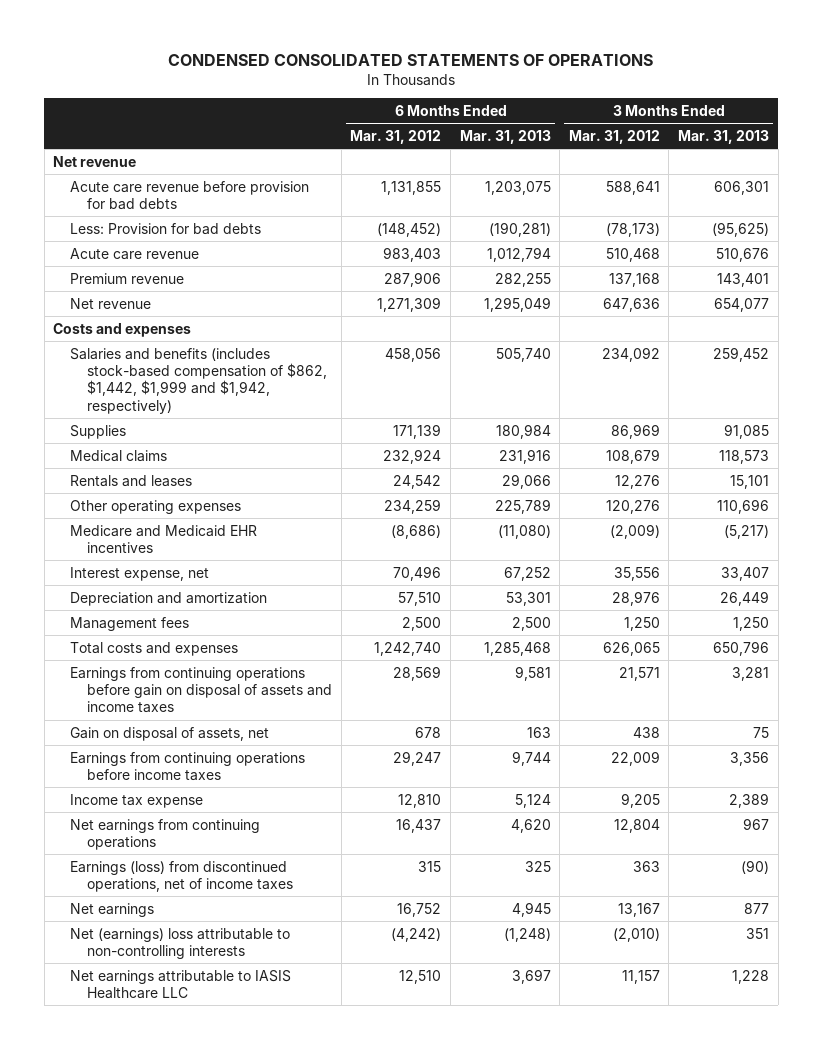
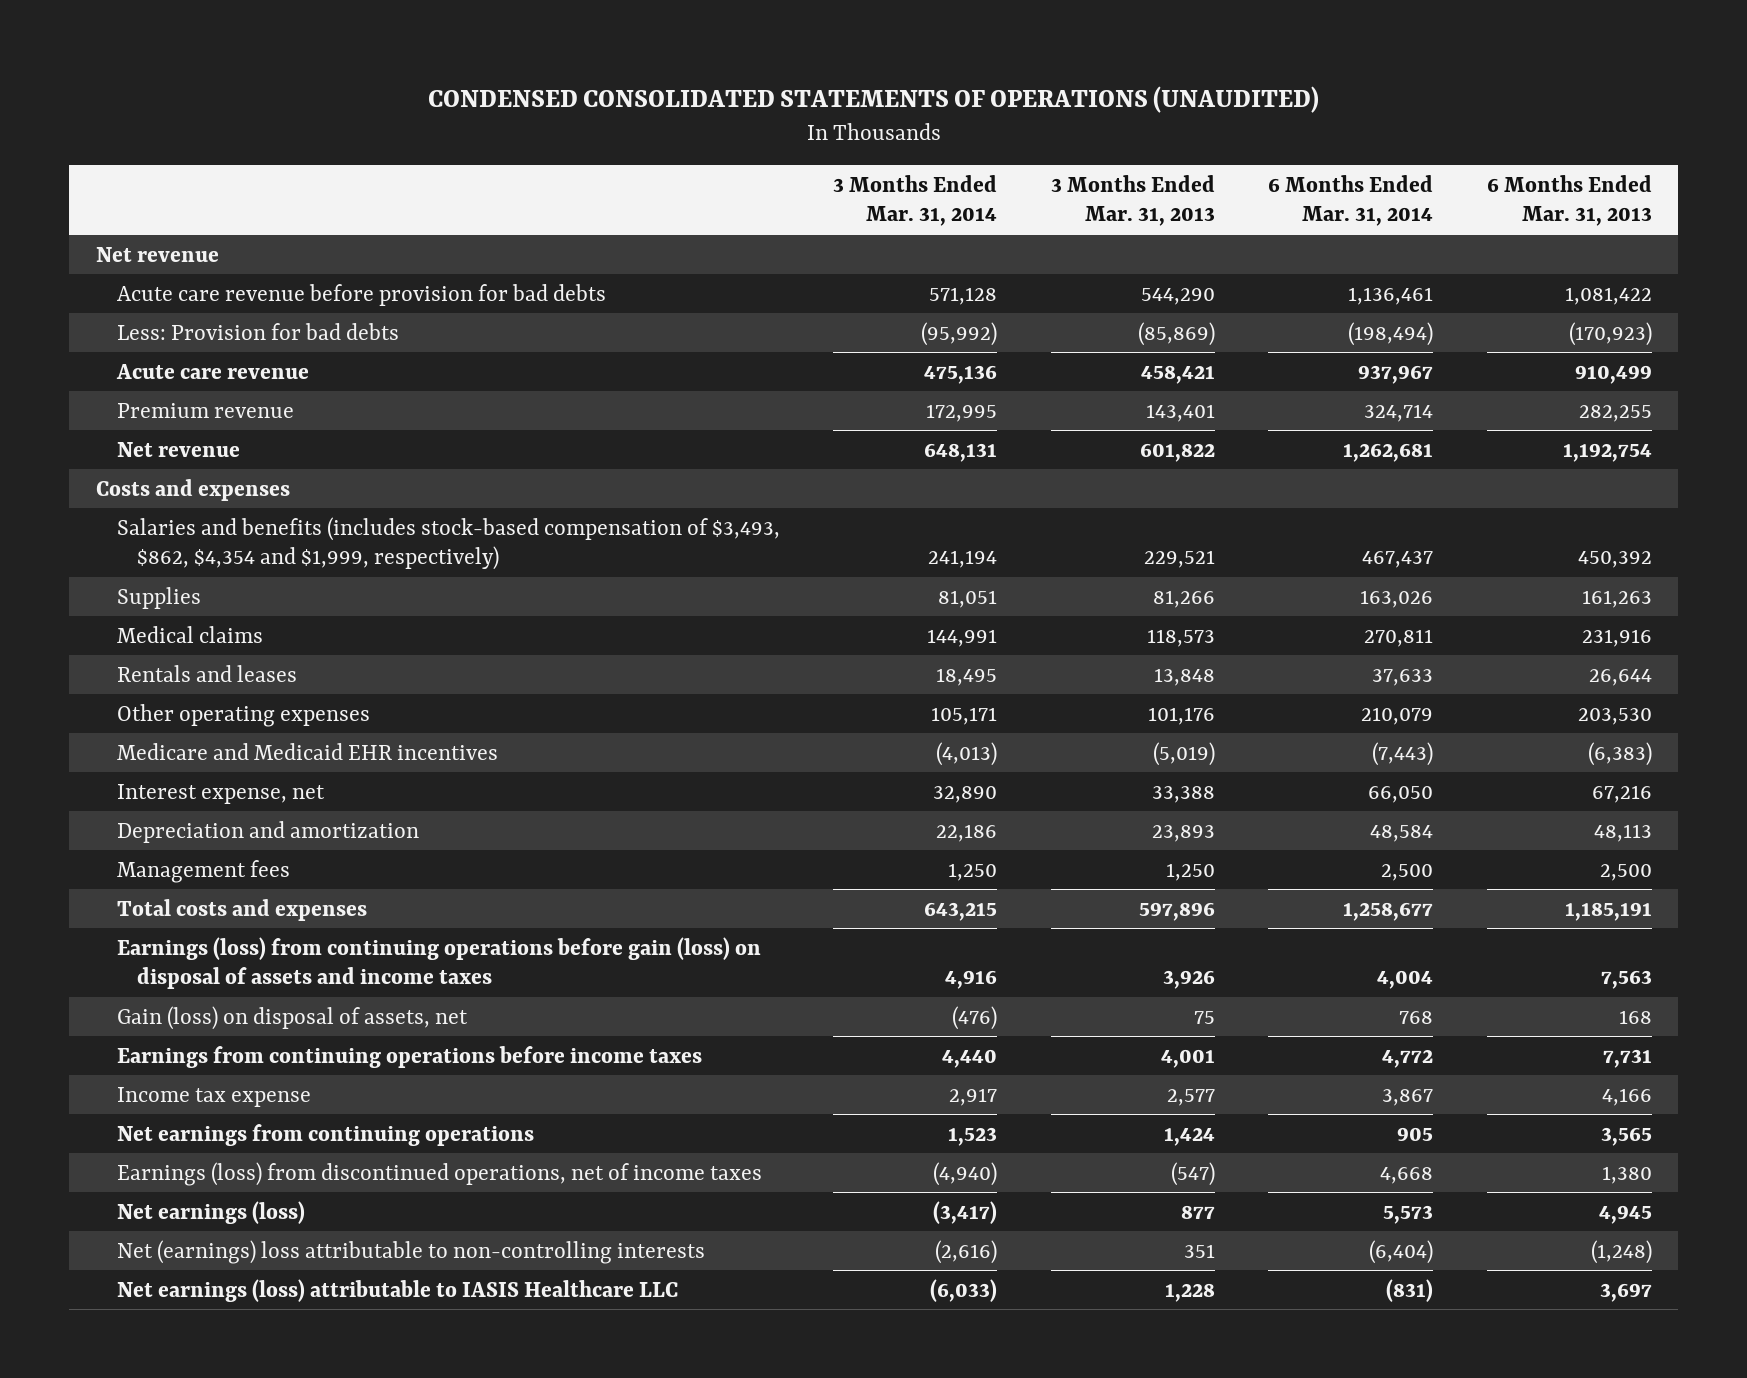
[168,53,654,66] CONDENSED CONSOLIDATED STATEMENTS OF OPERATIONS -> [427,86,1319,114] CONDENSED CONSOLIDATED STATEMENTS OF OPERATIONS (UNAUDITED)
[350,130,442,145] Mar. 31, 2012 -> none
[568,130,660,145] Mar. 31, 2012 -> none
none -> [833,174,998,227] 3 Months Ended Mar. 31, 2014
none -> [1268,174,1434,227] 6 Months Ended Mar. 31, 2014
[484,180,551,195] 1,203,075 -> [1564,286,1652,305] 1,081,422
[713,180,769,195] 606,301 -> [1140,287,1215,305] 544,290
[488,221,551,237] (190,281) -> [1568,321,1652,346] (170,923)
[711,221,769,237] (95,625) -> [1137,321,1215,346] (85,869)
[486,246,551,262] 1,012,794 -> [1574,364,1652,384] 910,499
[715,247,769,262] 510,676 -> [1140,364,1215,384] 458,421
[483,296,551,312] 1,295,049 -> [1562,442,1652,462] 1,192,754
[713,297,769,312] 654,077 -> [1139,442,1215,462] 601,822
[70,347,328,414] Salaries and benefits (includes stock-based compensation of $862, $1,442, $1,999 and $1,942, respectively) -> [116,516,780,571] Salaries and benefits (includes stock-based compensation of $3,493, $862, $4,354 and $1,999, respectively)
[495,347,551,362] 505,740 -> [1577,551,1652,569] 450,392
[712,346,769,362] 259,452 -> [1143,550,1215,569] 229,521
[495,423,551,439] 180,984 -> [1581,589,1652,608] 161,263
[723,423,769,439] 91,085 -> [1152,589,1215,608] 81,266
[501,473,551,489] 29,066 -> [1588,668,1652,686] 26,644
[729,474,769,489] 15,101 -> [1153,667,1215,686] 13,848
[494,498,551,514] 225,789 -> [1577,707,1652,725] 203,530
[716,498,769,514] 110,696 -> [1147,706,1215,725] 101,176
[497,524,551,539] (11,080) -> [1587,741,1652,766] (6,383)
[723,524,769,539] (5,217) -> [1152,741,1215,766] (5,019)
[503,566,551,581] 67,252 -> [1591,784,1652,803] 67,216
[720,566,769,581] 33,407 -> [1151,785,1215,803] 33,388
[505,591,551,606] 53,301 -> [1593,823,1652,842] 48,113
[719,590,769,606] 26,449 -> [1151,824,1215,842] 23,893
[483,641,551,656] 1,285,468 -> [1564,901,1652,921] 1,185,191
[712,640,769,656] 650,796 -> [1138,901,1215,921] 597,896
[70,666,333,714] Earnings from continuing operations before gain on disposal of assets and income taxes -> [116,936,761,990] Earnings (loss) from continuing operations before gain (loss) on disposal of assets and income taxes
[514,665,551,681] 9,581 -> [1600,970,1652,990] 7,563
[731,666,769,681] 3,281 -> [1162,970,1215,990] 3,926
[70,726,270,741] Gain on disposal of assets, net -> [116,1005,468,1030] Gain (loss) on disposal of assets, net
[526,726,551,738] 163 -> [1618,1009,1652,1024] 168
[511,750,551,766] 9,744 -> [1602,1048,1652,1068] 7,731
[729,751,769,766] 3,356 -> [1160,1048,1215,1068] 4,001
[514,793,551,808] 5,124 -> [1601,1087,1652,1106] 4,166
[728,792,769,808] 2,389 -> [1166,1088,1215,1106] 2,577
[510,818,551,833] 4,620 -> [1600,1126,1652,1146] 3,565
[742,817,769,830] 967 -> [1163,1127,1215,1146] 1,424
[524,860,551,872] 325 -> [1601,1165,1652,1184] 1,380
[740,859,769,874] (90) -> [1170,1161,1215,1186] (547)
[70,902,155,917] Net earnings -> [116,1200,305,1224] Net earnings (loss)
[70,969,292,999] Net earnings attributable to IASIS Healthcare LLC -> [116,1278,678,1302] Net earnings (loss) attributable to IASIS Healthcare LLC

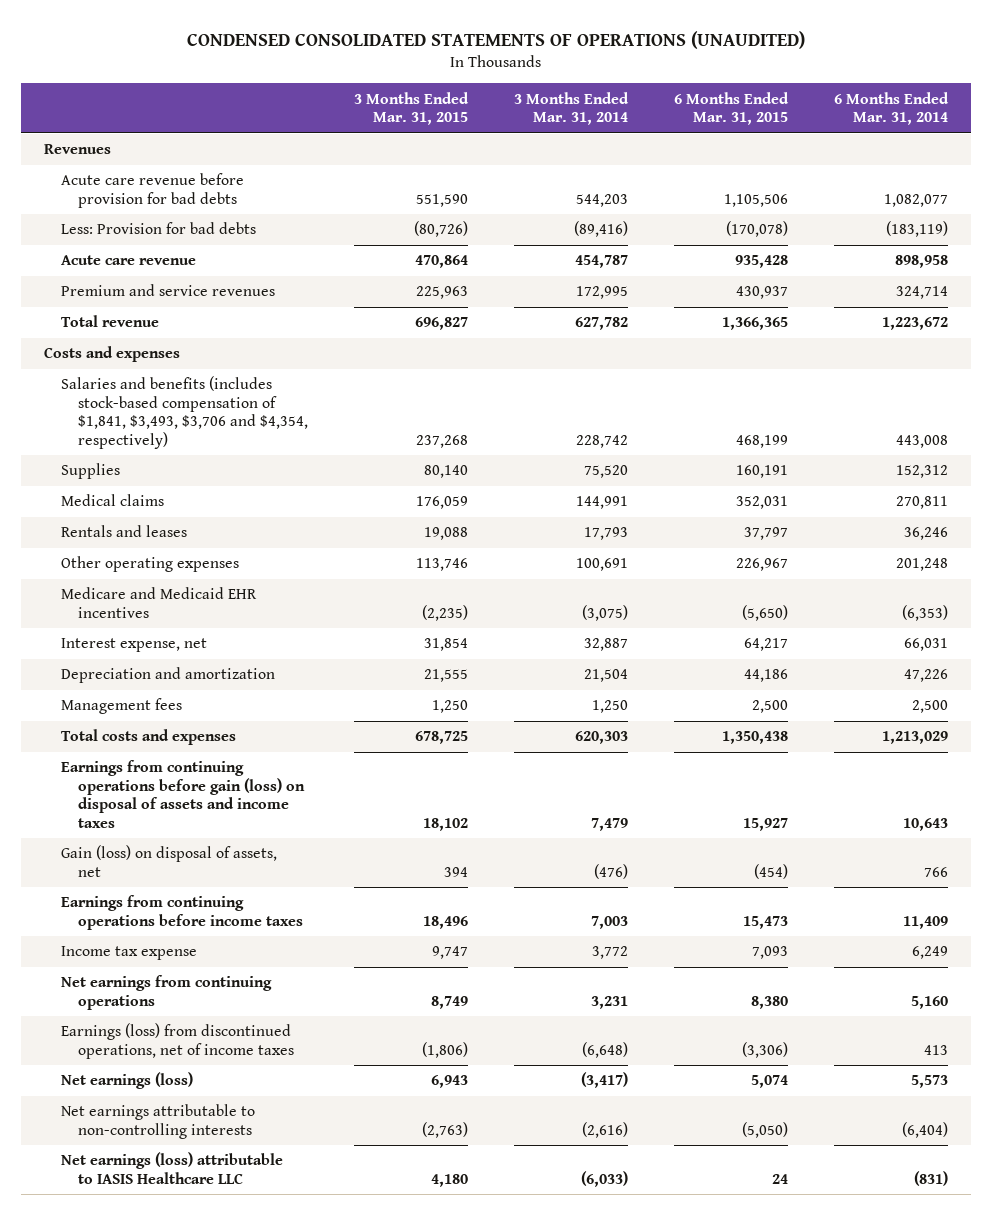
[1050,174,1215,227] 3 Months Ended Mar. 31, 2013 -> none
[1486,174,1652,227] 6 Months Ended Mar. 31, 2013 -> none
none -> [353,91,469,126] 3 Months Ended Mar. 31, 2015
none -> [673,91,789,126] 6 Months Ended Mar. 31, 2015
[95,246,219,262] Net revenue -> [43,144,111,155] Revenues
[929,286,998,305] 571,128 -> [575,193,628,207] 544,203
[1348,286,1434,305] 1,136,461 -> [883,193,948,207] 1,082,077
[921,321,998,346] (95,992) -> [573,221,628,238] (89,416)
[1348,321,1434,346] (198,494) -> [885,221,948,238] (183,119)
[924,364,998,384] 475,136 -> [574,255,628,269] 454,787
[1358,364,1434,384] 937,967 -> [894,255,948,269] 898,958
[116,402,294,418] Premium revenue -> [60,284,275,297] Premium and service revenues
[116,441,240,457] Net revenue -> [60,315,159,328] Total revenue
[924,442,998,462] 648,131 -> [574,317,628,331] 627,782
[1343,442,1434,462] 1,262,681 -> [881,317,948,331] 1,223,672
[116,516,780,571] Salaries and benefits (includes stock-based compensation of $3,493, $862, $4,354 and $1,999, respectively) -> [60,376,308,449] Salaries and benefits (includes stock-based compensation of $1,841, $3,493, $3,706 and $4,354, respectively)
[928,550,998,569] 241,194 -> [575,434,628,448] 228,742
[1362,551,1434,569] 467,437 -> [895,434,948,448] 443,008
[938,589,998,608] 81,051 -> [583,465,628,479] 75,520
[1360,589,1434,608] 163,026 -> [895,465,948,479] 152,312
[936,667,998,686] 18,495 -> [583,527,628,541] 17,793
[1372,668,1434,686] 37,633 -> [903,527,948,541] 36,246
[931,706,998,725] 105,171 -> [575,558,628,572] 100,691
[1361,706,1434,725] 210,079 -> [895,558,948,572] 201,248
[936,741,998,766] (4,013) -> [581,604,628,621] (3,075)
[1372,741,1434,766] (7,443) -> [901,604,948,621] (6,353)
[933,785,998,803] 32,890 -> [583,638,628,652] 32,887
[1368,785,1434,803] 66,050 -> [903,638,948,652] 66,031
[936,823,998,842] 22,186 -> [583,669,628,683] 21,504
[1370,824,1434,842] 48,584 -> [903,669,948,683] 47,226
[924,901,998,921] 643,215 -> [574,731,628,745] 620,303
[1343,901,1434,921] 1,258,677 -> [881,731,948,745] 1,213,029
[116,936,761,990] Earnings (loss) from continuing operations before gain (loss) on disposal of assets and income taxes -> [60,760,305,828] Earnings from continuing operations before gain (loss) on disposal of assets and income taxes
[945,970,998,990] 4,916 -> [590,817,628,831] 7,479
[1377,970,1434,990] 4,004 -> [902,817,948,831] 10,643
[1399,1010,1434,1024] 768 -> [923,866,948,877] 766
[942,1048,998,1068] 4,440 -> [590,915,628,929] 7,003
[1382,1049,1434,1068] 4,772 -> [902,915,948,929] 11,409
[949,1087,998,1106] 2,917 -> [591,946,628,960] 3,772
[1382,1088,1434,1106] 3,867 -> [911,946,948,960] 6,249
[948,1126,998,1146] 1,523 -> [590,995,628,1009] 3,231
[1397,1126,1434,1141] 905 -> [910,995,948,1009] 5,160
[933,1161,998,1186] (4,940) -> [581,1041,628,1058] (6,648)
[1380,1166,1434,1184] 4,668 -> [923,1044,948,1055] 413
[116,1239,705,1264] Net (earnings) loss attributable to non-controlling interests -> [60,1104,255,1139] Net earnings attributable to non-controlling interests

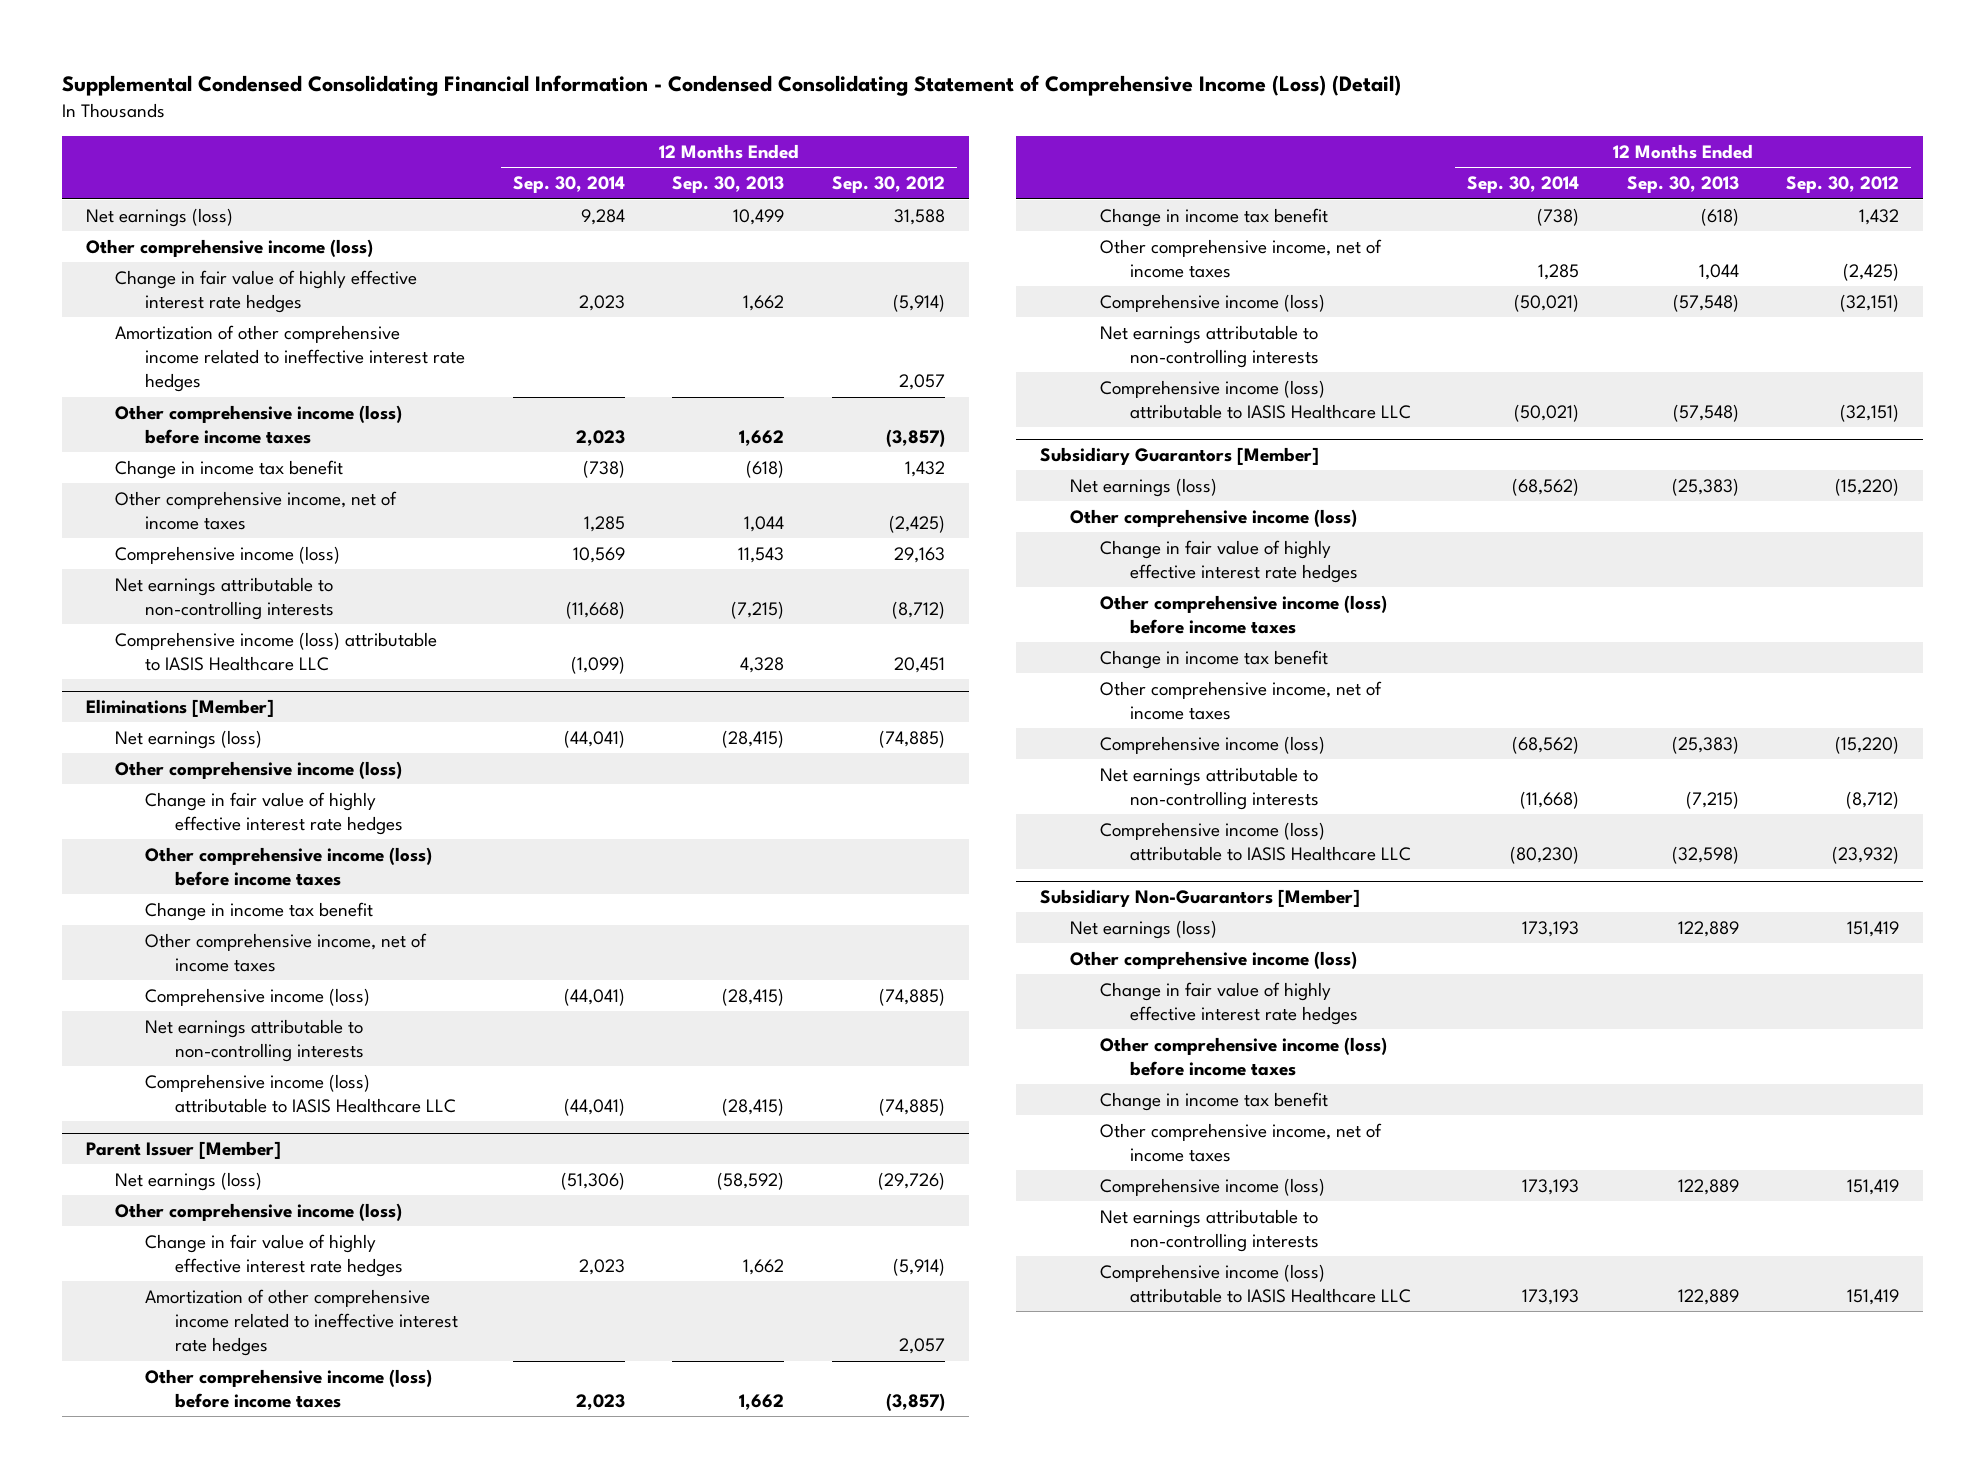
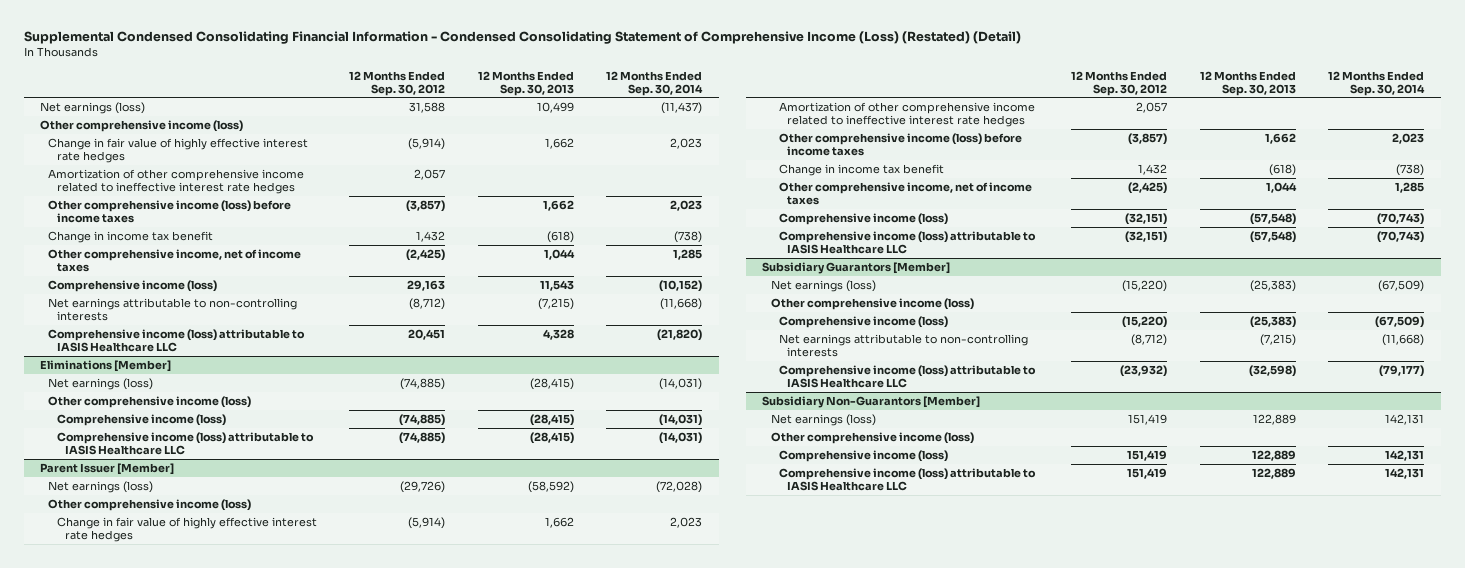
[61,75,1401,97] Supplemental Condensed Consolidating Financial Information - Condensed Consolidating Statement of Comprehensive Income (Loss) (Detail) -> [23,31,1021,45] Supplemental Condensed Consolidating Financial Information - Condensed Consolidating Statement of Comprehensive Income (Loss) (Restated) (Detail)
[580,208,625,225] 9,284 -> [661,101,703,114] (11,437)
[572,546,625,563] 10,569 -> [659,279,703,292] (10,152)
[570,656,625,675] (1,099) -> [657,328,703,341] (21,820)
[563,729,625,748] (44,041) -> [659,377,703,390] (14,031)
[145,791,404,836] Change in fair value of highly effective interest rate hedges -> none
[145,846,433,887] Other comprehensive income (loss) before income taxes -> none
[145,901,374,921] Change in income tax benefit -> none
[145,932,428,973] Other comprehensive income, net of income taxes -> none
[145,1018,365,1063] Net earnings attributable to non-controlling interests -> none
[563,987,625,1006] (44,041) -> [659,413,703,426] (14,031)
[563,1098,625,1117] (44,041) -> [659,431,703,444] (14,031)
[560,1171,625,1190] (51,306) -> [656,480,703,493] (72,028)
[1099,324,1319,369] Net earnings attributable to non-controlling interests -> none
[1514,293,1580,312] (50,021) -> [1377,212,1425,225] (70,743)
[1514,404,1580,423] (50,021) -> [1377,230,1425,243] (70,743)
[1512,477,1580,496] (68,562) -> [1378,279,1425,292] (67,509)
[1099,539,1358,584] Change in fair value of highly effective interest rate hedges -> none
[1099,594,1387,635] Other comprehensive income (loss) before income taxes -> none
[1099,649,1328,669] Change in income tax benefit -> none
[1099,680,1382,721] Other comprehensive income, net of income taxes -> none
[1512,735,1580,754] (68,562) -> [1375,315,1425,328] (67,509)
[1510,846,1580,865] (80,230) -> [1379,364,1425,377] (79,177)
[1522,920,1580,937] 173,193 -> [1385,413,1425,425] 142,131
[1099,981,1358,1026] Change in fair value of highly effective interest rate hedges -> none
[1099,1036,1387,1077] Other comprehensive income (loss) before income taxes -> none
[1099,1091,1328,1111] Change in income tax benefit -> none
[1099,1122,1382,1163] Other comprehensive income, net of income taxes -> none
[1099,1208,1319,1253] Net earnings attributable to non-controlling interests -> none
[1522,1178,1580,1195] 173,193 -> [1385,449,1425,461] 142,131
[1522,1289,1580,1306] 173,193 -> [1385,467,1425,479] 142,131

